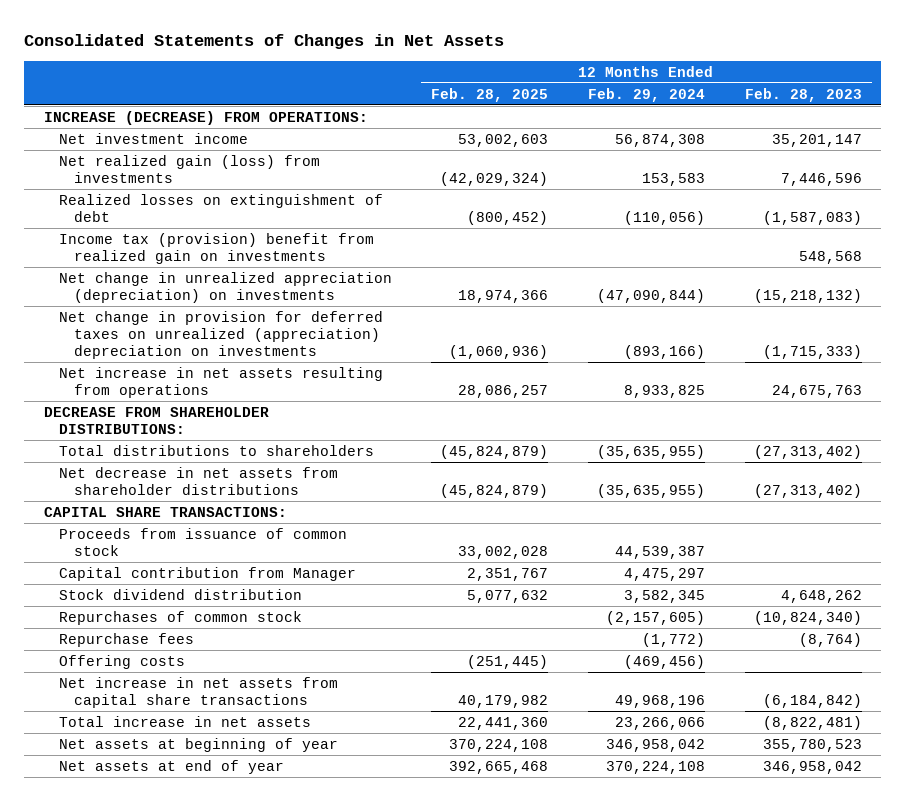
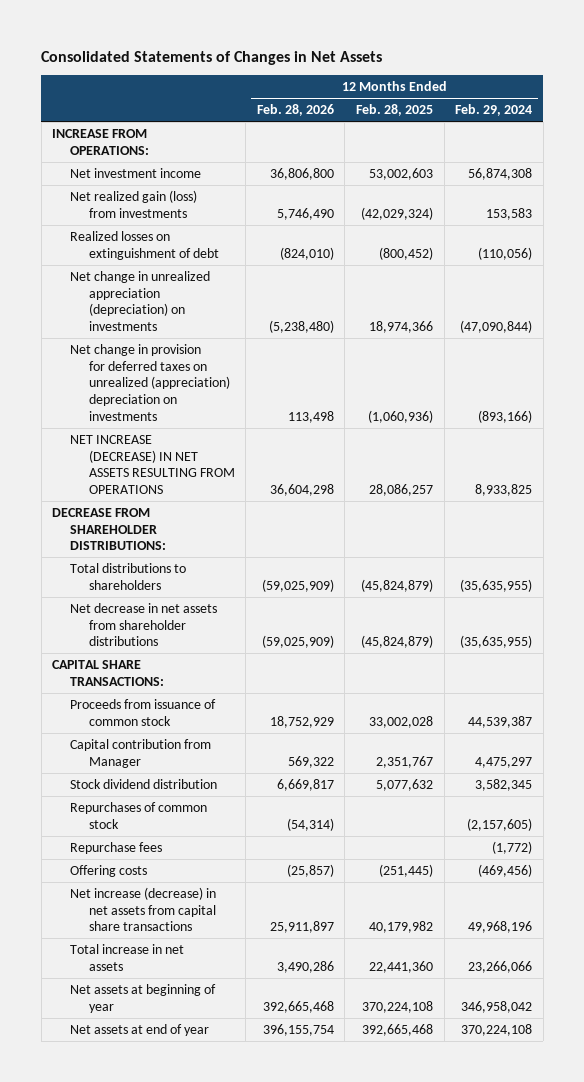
[744,87,862,102] Feb. 28, 2023 -> none
none -> [256,104,334,117] Feb. 28, 2026
[43,110,368,125] INCREASE (DECREASE) FROM OPERATIONS: -> [52,128,150,155] INCREASE FROM OPERATIONS:
[58,232,374,265] Income tax (provision) benefit from realized gain on investments -> none
[58,366,383,399] Net increase in net assets resulting from operations -> [70,434,235,494] NET INCREASE (DECREASE) IN NET ASSETS RESULTING FROM OPERATIONS
[58,676,338,709] Net increase in net assets from capital share transactions -> [70,886,217,932] Net increase (decrease) in net assets from capital share transactions

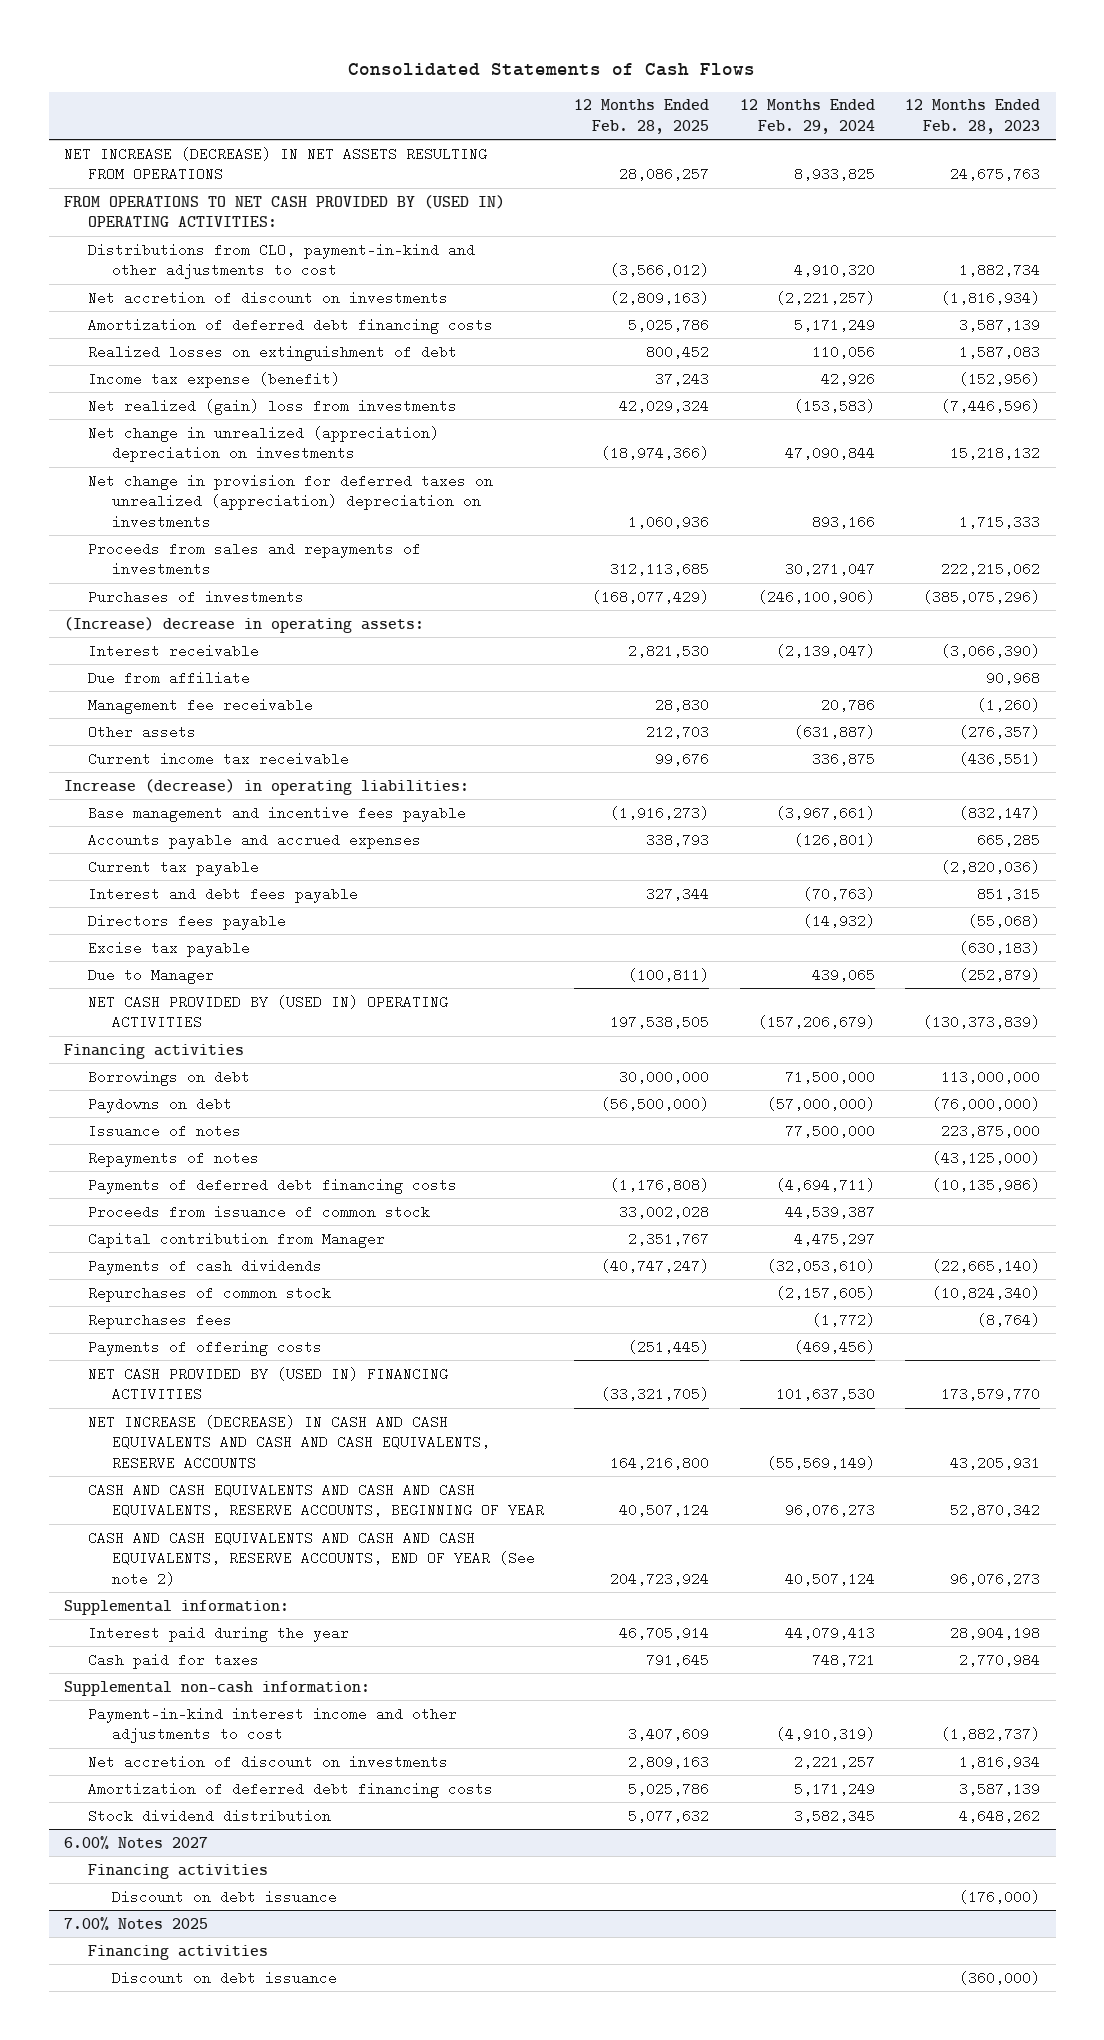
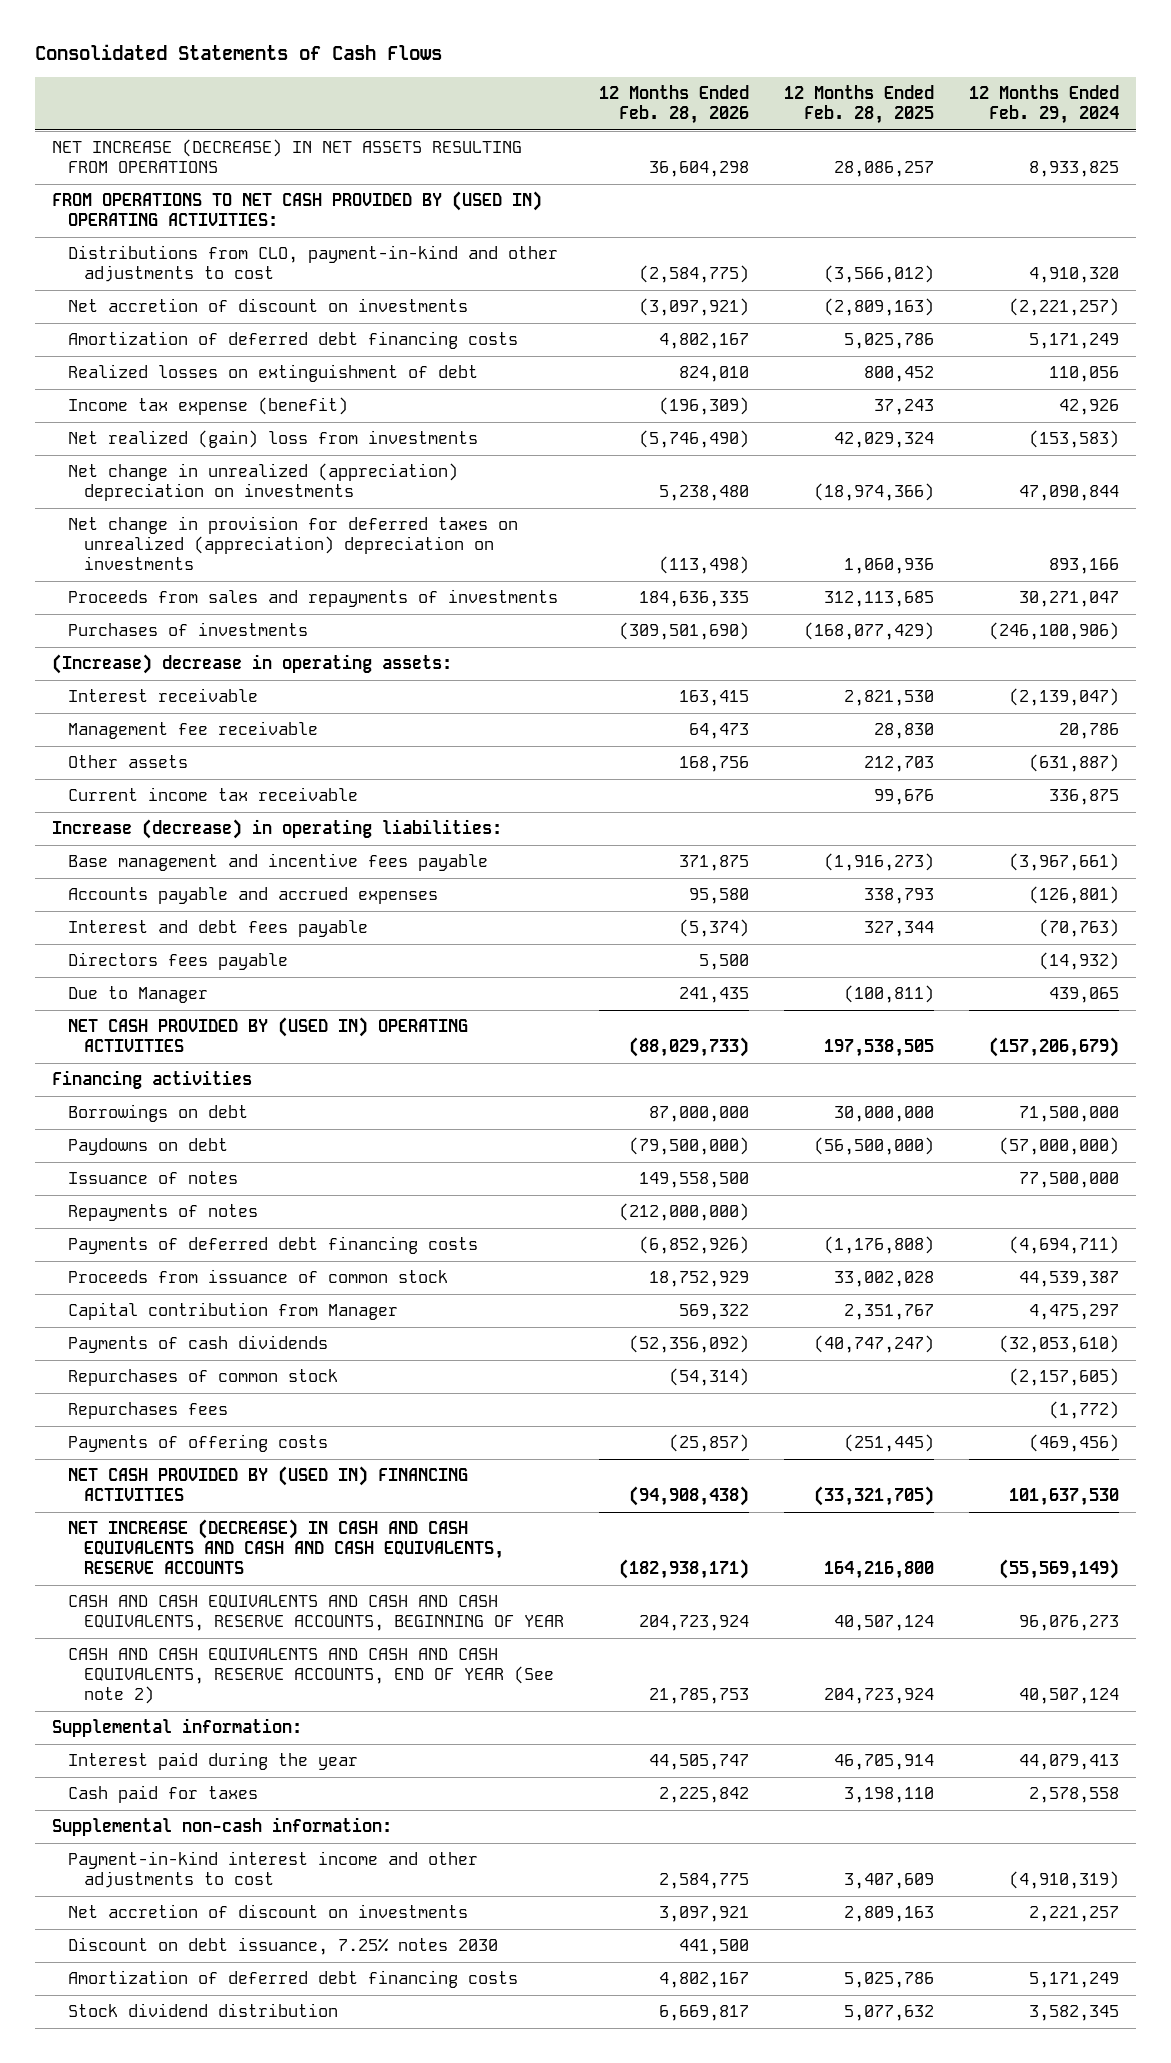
[905,99,1041,134] 12 Months Ended Feb. 28, 2023 -> none
none -> [598,84,749,125] 12 Months Ended Feb. 28, 2026
[87,670,250,685] Due from affiliate -> none
[87,859,259,876] Current tax payable -> none
[87,940,250,957] Excise tax payable -> none
[646,1652,710,1667] 791,645 -> [843,1787,934,1804] 3,198,110
[811,1652,875,1667] 748,721 -> [1028,1787,1119,1804] 2,578,558
none -> [68,1937,499,1956] Discount on debt issuance, 7.25% notes 2030
[63,1835,208,1849] 6.00% Notes 2027 -> none
[87,1863,268,1879] Financing activities -> none
[111,1889,337,1904] Discount on debt issuance -> none
[63,1916,208,1930] 7.00% Notes 2025 -> none
[87,1944,268,1960] Financing activities -> none
[111,1970,337,1985] Discount on debt issuance -> none

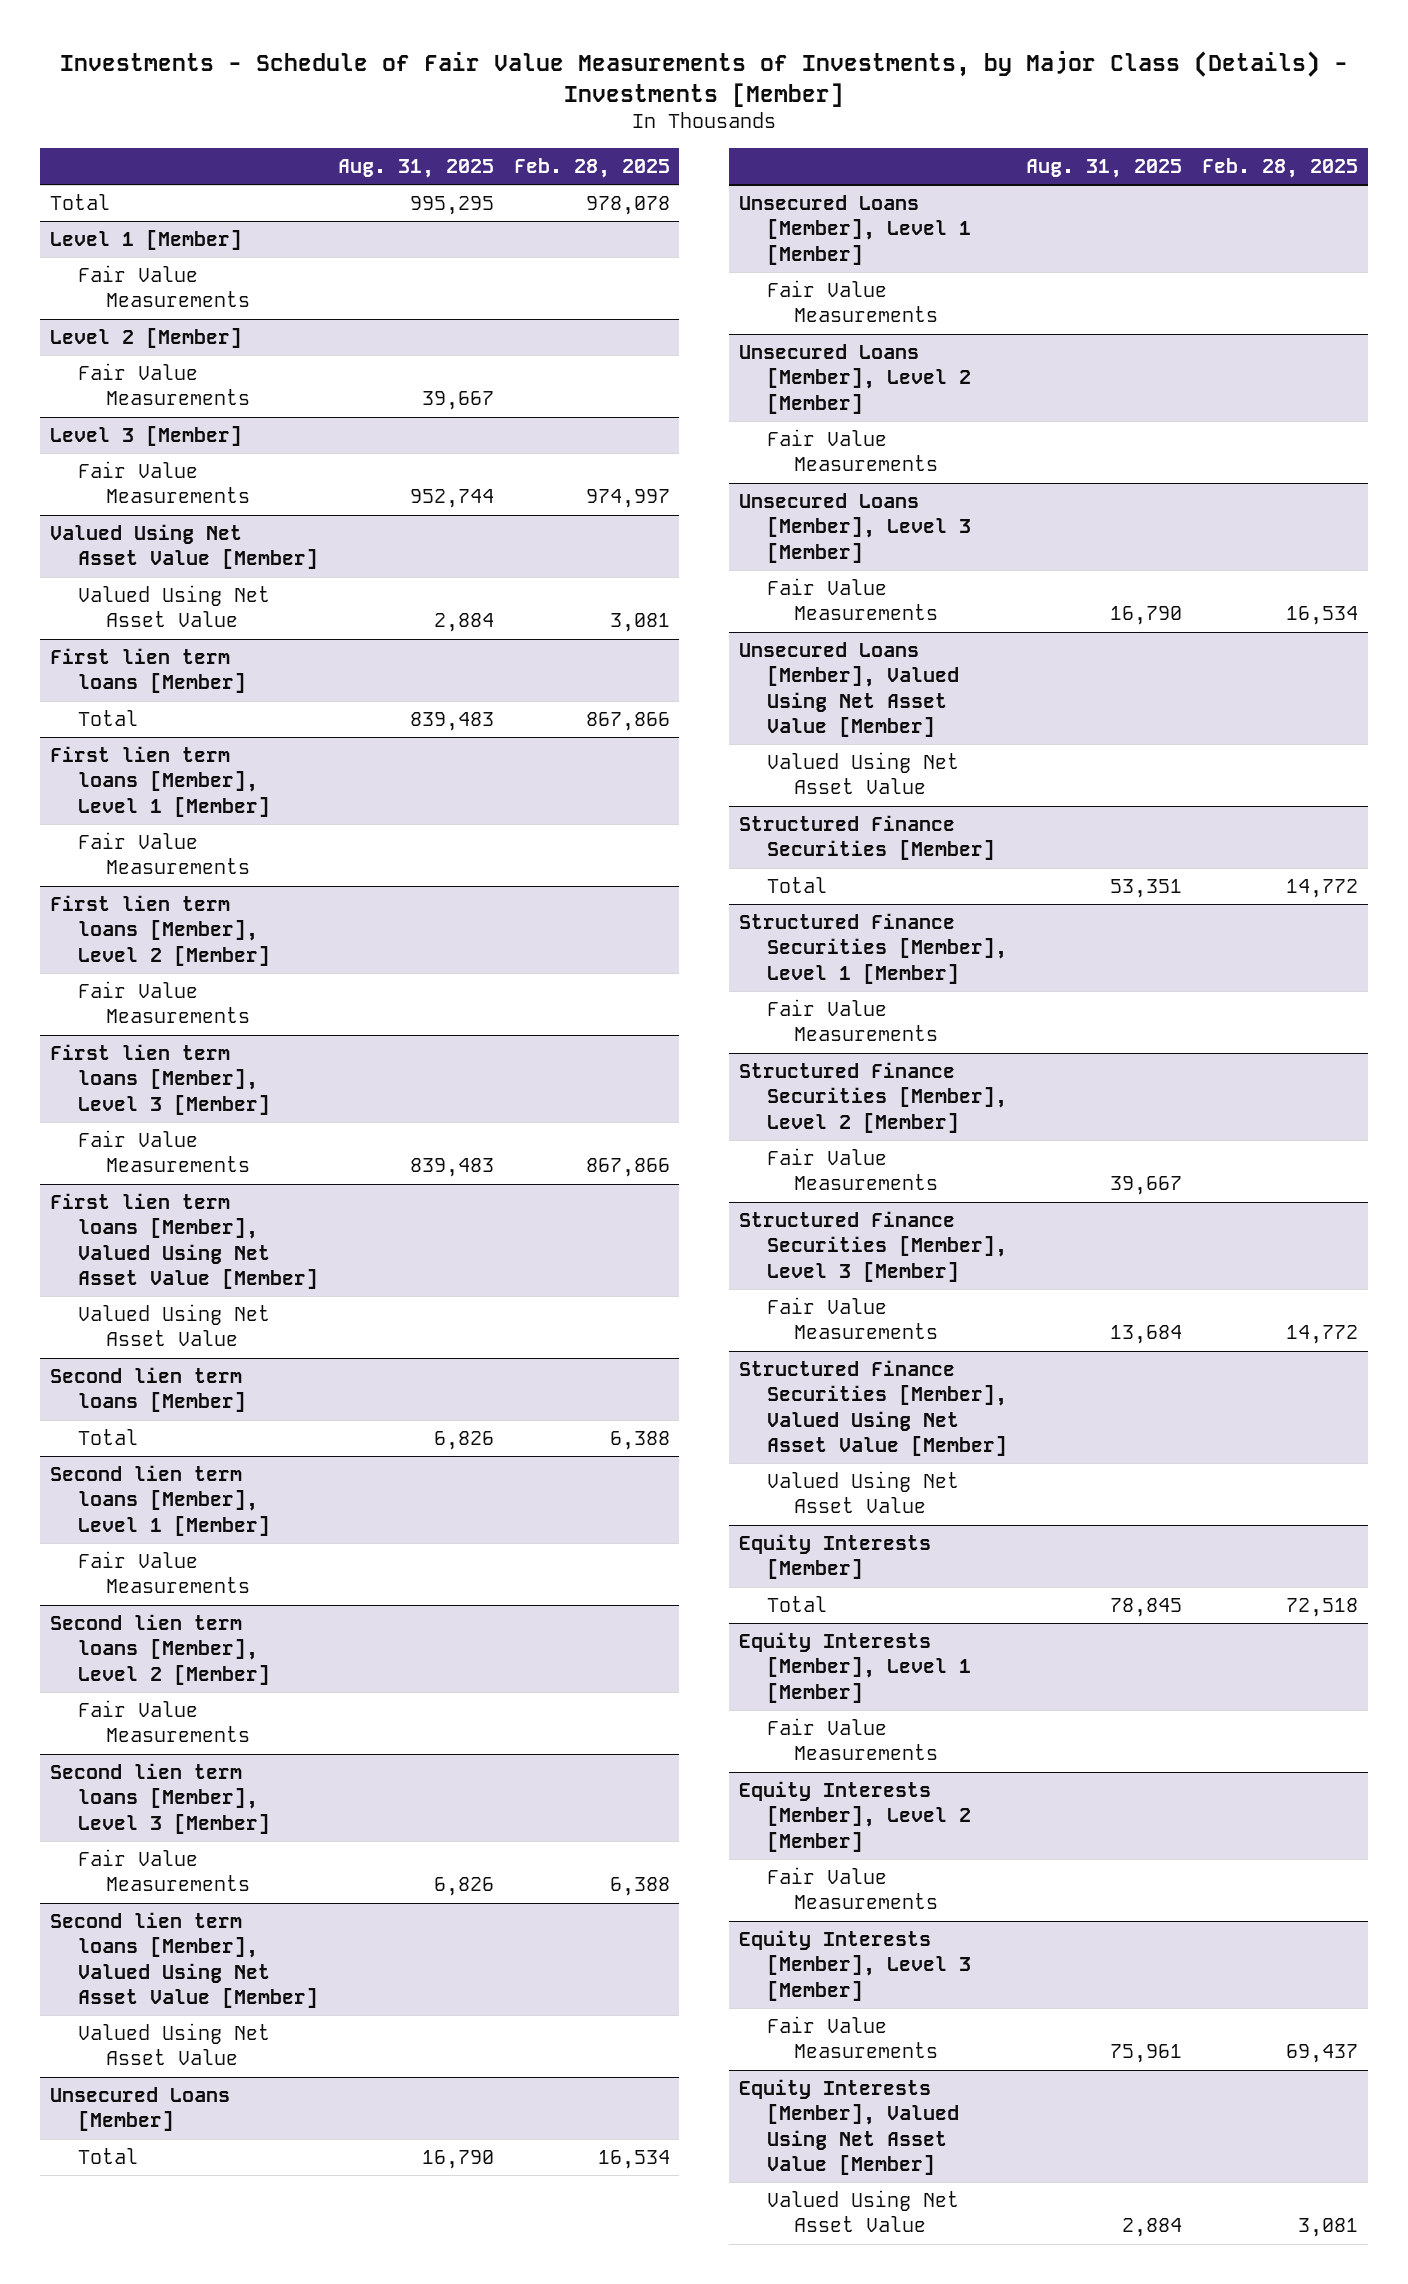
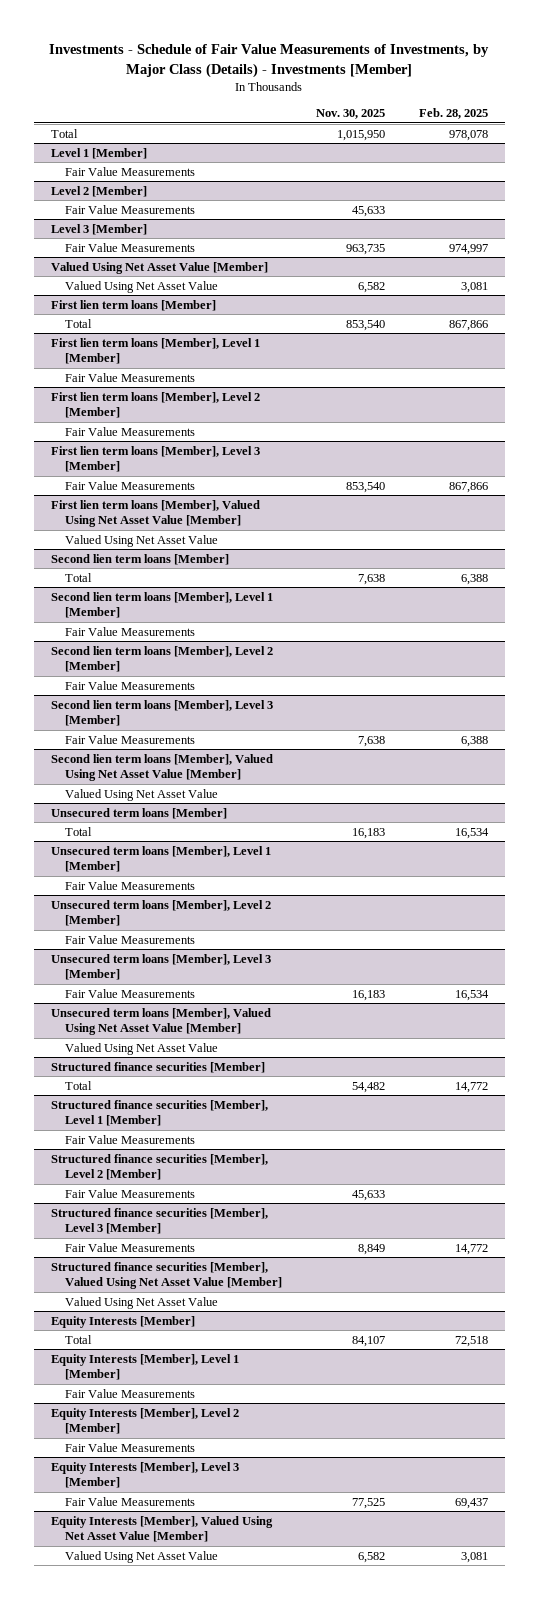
[337,159,494,179] Aug. 31, 2025 -> none
none -> [316,109,386,120] Nov. 30, 2025
[50,2087,231,2132] Unsecured Loans [Member] -> [51,807,228,819] Unsecured term loans [Member]
[738,195,971,265] Unsecured Loans [Member], Level 1 [Member] -> [51,845,272,873] Unsecured term loans [Member], Level 1 [Member]
[738,344,971,414] Unsecured Loans [Member], Level 2 [Member] -> [51,899,272,927] Unsecured term loans [Member], Level 2 [Member]
[738,493,971,563] Unsecured Loans [Member], Level 3 [Member] -> [51,953,272,981] Unsecured term loans [Member], Level 3 [Member]
[738,642,959,738] Unsecured Loans [Member], Valued Using Net Asset Value [Member] -> [51,1007,272,1036] Unsecured term loans [Member], Valued Using Net Asset Value [Member]
[738,815,995,861] Structured Finance Securities [Member] -> [51,1061,266,1073] Structured finance securities [Member]
[738,913,1007,984] Structured Finance Securities [Member], Level 1 [Member] -> [51,1099,269,1127] Structured finance securities [Member], Level 1 [Member]
[738,1062,1007,1133] Structured Finance Securities [Member], Level 2 [Member] -> [51,1153,269,1181] Structured finance securities [Member], Level 2 [Member]
[738,1211,1007,1282] Structured Finance Securities [Member], Level 3 [Member] -> [51,1207,269,1235] Structured finance securities [Member], Level 3 [Member]
[738,1360,1007,1457] Structured Finance Securities [Member], Valued Using Net Asset Value [Member] -> [51,1261,283,1290] Structured finance securities [Member], Valued Using Net Asset Value [Member]

